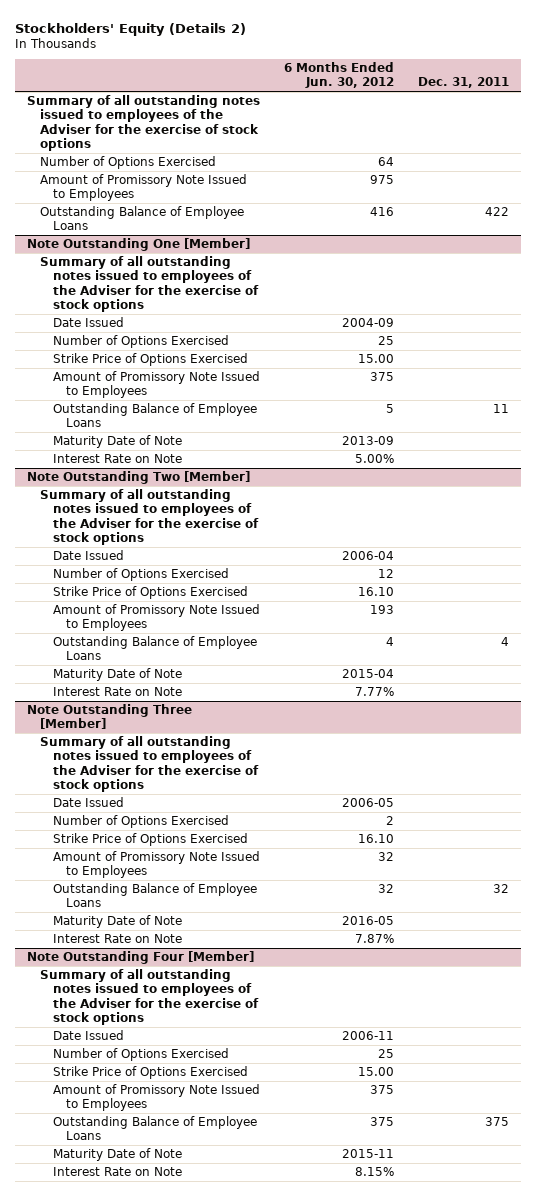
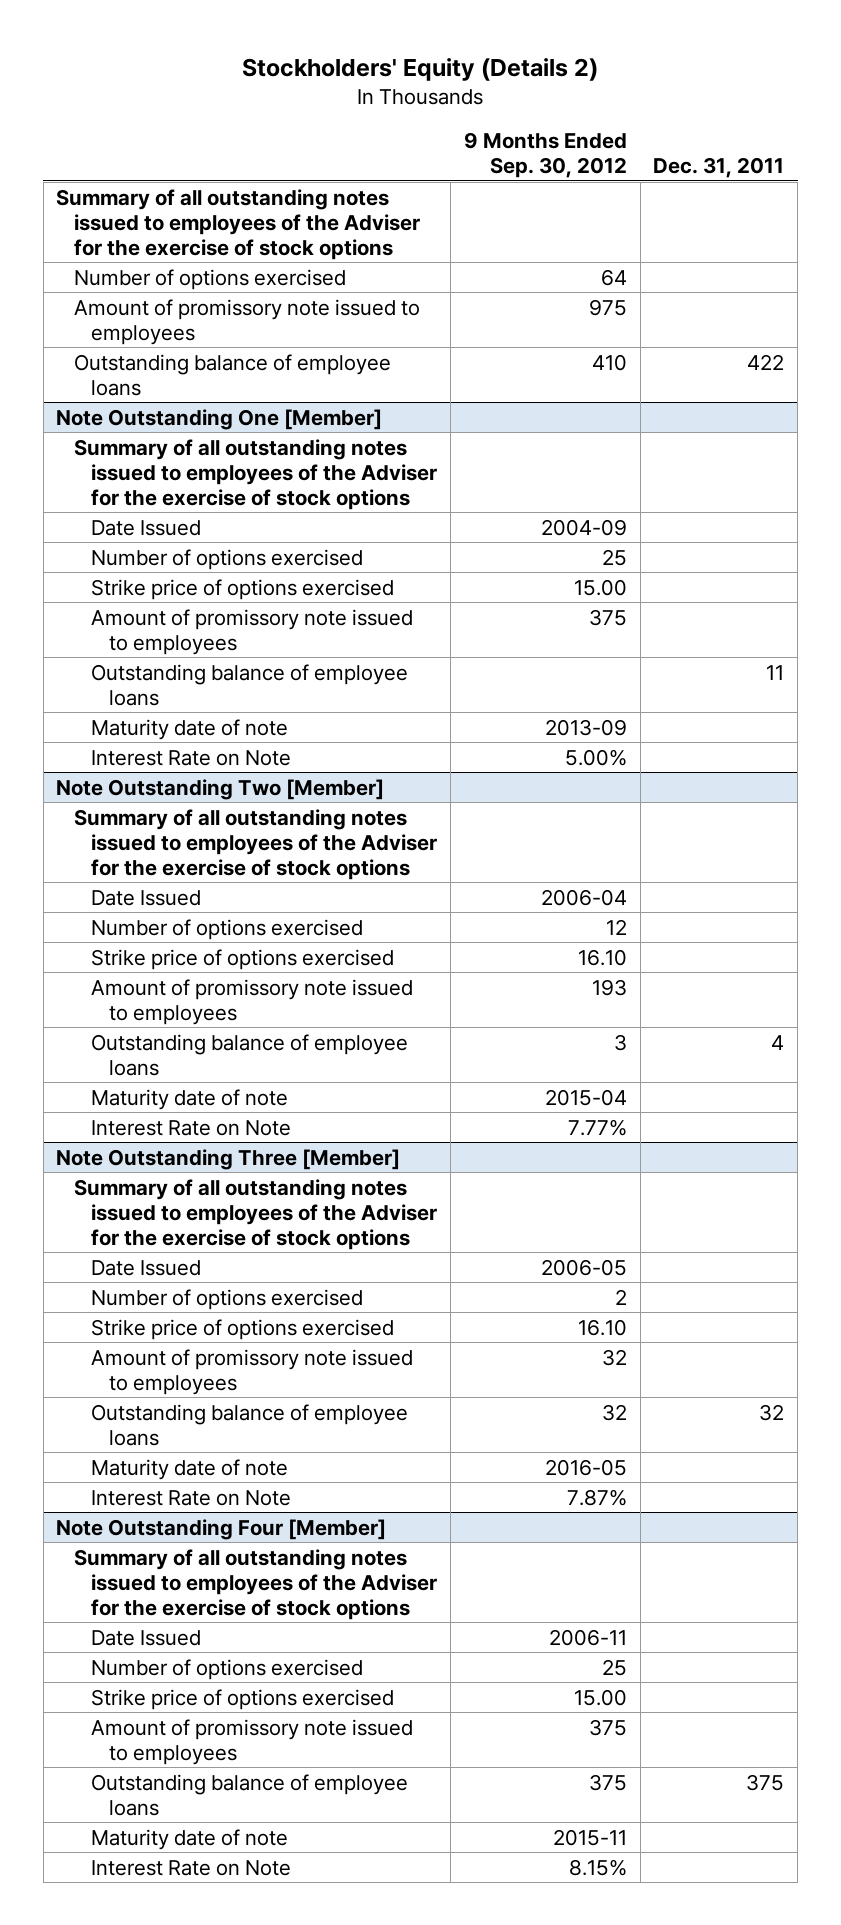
[283,62,394,89] 6 Months Ended Jun. 30, 2012 -> none
none -> [463,131,627,178] 9 Months Ended Sep. 30, 2012
[39,155,216,169] Number of Options Exercised -> [73,268,346,290] Number of options exercised
[39,173,247,202] Amount of Promissory Note Issued to Employees -> [73,298,420,345] Amount of promissory note issued to employees
[39,205,244,231] Outstanding Balance of Employee Loans -> [73,353,391,396] Outstanding balance of employee loans
[52,334,229,348] Number of Options Exercised -> [91,548,364,570] Number of options exercised
[52,352,248,366] Strike Price of Options Exercised -> [91,578,395,600] Strike price of options exercised
[52,370,260,399] Amount of Promissory Note Issued to Employees -> [91,608,414,655] Amount of promissory note issued to employees
[52,402,257,428] Outstanding Balance of Employee Loans -> [91,663,409,706] Outstanding balance of employee loans
[52,434,182,448] Maturity Date of Note -> [91,718,289,740] Maturity date of note
[52,567,229,581] Number of Options Exercised -> [91,918,364,940] Number of options exercised
[52,585,248,599] Strike Price of Options Exercised -> [91,948,395,970] Strike price of options exercised
[52,603,260,632] Amount of Promissory Note Issued to Employees -> [91,978,414,1025] Amount of promissory note issued to employees
[52,635,257,661] Outstanding Balance of Employee Loans -> [91,1033,409,1076] Outstanding balance of employee loans
[52,667,182,681] Maturity Date of Note -> [91,1088,289,1110] Maturity date of note
[52,814,229,828] Number of Options Exercised -> [91,1288,364,1310] Number of options exercised
[52,832,248,846] Strike Price of Options Exercised -> [91,1318,395,1340] Strike price of options exercised
[52,850,260,879] Amount of Promissory Note Issued to Employees -> [91,1348,414,1395] Amount of promissory note issued to employees
[52,882,257,908] Outstanding Balance of Employee Loans -> [91,1403,409,1446] Outstanding balance of employee loans
[52,914,182,928] Maturity Date of Note -> [91,1458,289,1480] Maturity date of note
[52,1047,229,1061] Number of Options Exercised -> [91,1658,364,1680] Number of options exercised
[52,1065,248,1079] Strike Price of Options Exercised -> [91,1688,395,1710] Strike price of options exercised
[52,1083,260,1112] Amount of Promissory Note Issued to Employees -> [91,1718,414,1765] Amount of promissory note issued to employees
[52,1115,257,1141] Outstanding Balance of Employee Loans -> [91,1773,409,1816] Outstanding balance of employee loans
[52,1147,182,1161] Maturity Date of Note -> [91,1828,289,1850] Maturity date of note

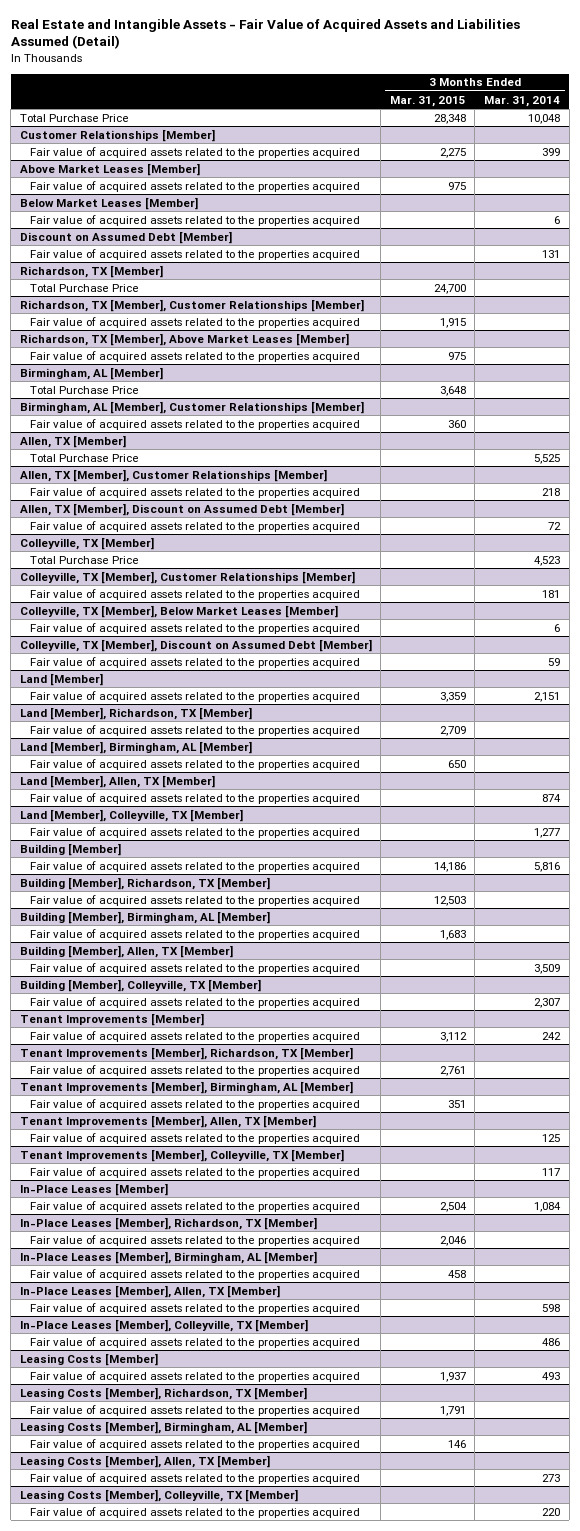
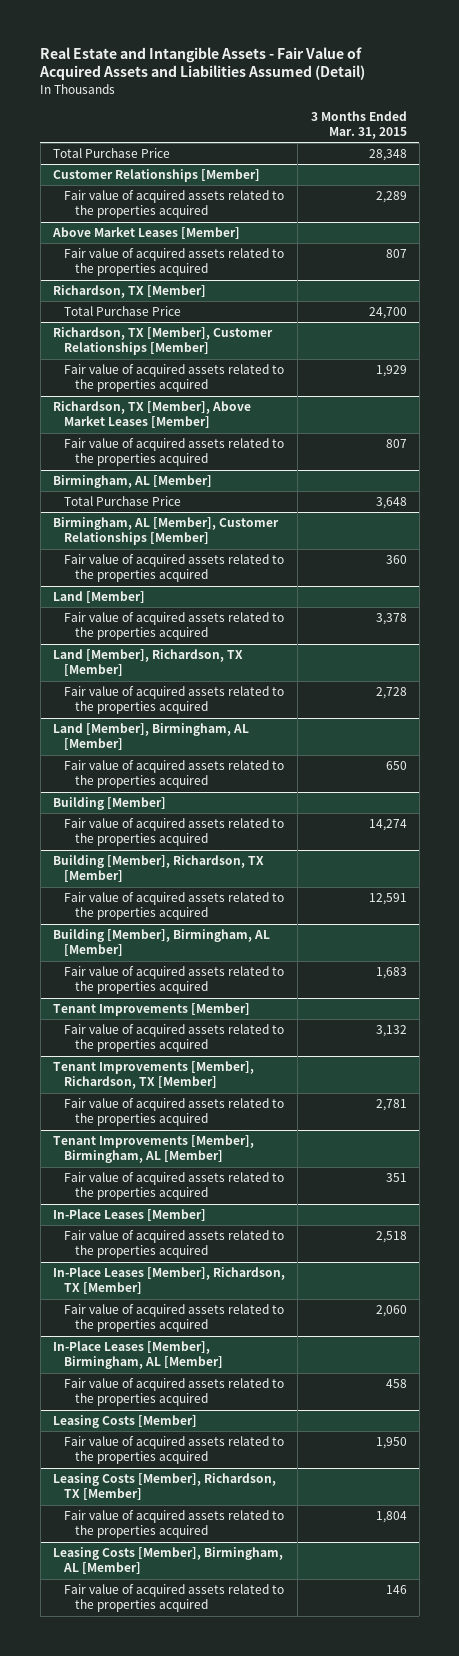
[484,95,561,107] Mar. 31, 2014 -> none
[439,147,466,158] 2,275 -> [375,190,407,203] 2,289
[19,196,198,210] Below Market Leases [Member] -> none
[29,214,360,226] Fair value of acquired assets related to the properties acquired -> none
[19,230,232,244] Discount on Assumed Debt [Member] -> none
[29,248,360,260] Fair value of acquired assets related to the properties acquired -> none
[447,181,466,190] 975 -> [385,248,407,258] 807
[439,317,466,328] 1,915 -> [375,364,407,377] 1,929
[447,351,466,360] 975 -> [385,438,407,448] 807
[19,434,126,448] Allen, TX [Member] -> none
[29,453,139,462] Total Purchase Price -> none
[19,468,327,482] Allen, TX [Member], Customer Relationships [Member] -> none
[29,486,360,498] Fair value of acquired assets related to the properties acquired -> none
[19,502,344,516] Allen, TX [Member], Discount on Assumed Debt [Member] -> none
[29,520,360,532] Fair value of acquired assets related to the properties acquired -> none
[19,536,154,550] Colleyville, TX [Member] -> none
[29,555,139,564] Total Purchase Price -> none
[19,570,355,584] Colleyville, TX [Member], Customer Relationships [Member] -> none
[29,588,360,600] Fair value of acquired assets related to the properties acquired -> none
[19,604,338,618] Colleyville, TX [Member], Below Market Leases [Member] -> none
[29,622,360,634] Fair value of acquired assets related to the properties acquired -> none
[19,638,372,652] Colleyville, TX [Member], Discount on Assumed Debt [Member] -> none
[29,656,360,668] Fair value of acquired assets related to the properties acquired -> none
[439,691,466,702] 3,359 -> [375,612,407,625] 3,378
[439,725,466,736] 2,709 -> [375,686,407,699] 2,728
[19,774,215,788] Land [Member], Allen, TX [Member] -> none
[29,792,360,804] Fair value of acquired assets related to the properties acquired -> none
[19,808,243,822] Land [Member], Colleyville, TX [Member] -> none
[29,826,360,838] Fair value of acquired assets related to the properties acquired -> none
[433,861,466,872] 14,186 -> [368,818,407,831] 14,274
[433,895,466,906] 12,503 -> [368,892,407,905] 12,591
[19,944,233,958] Building [Member], Allen, TX [Member] -> none
[29,962,360,974] Fair value of acquired assets related to the properties acquired -> none
[19,978,261,992] Building [Member], Colleyville, TX [Member] -> none
[29,996,360,1008] Fair value of acquired assets related to the properties acquired -> none
[439,1031,467,1042] 3,112 -> [375,1024,407,1037] 3,132
[439,1065,466,1076] 2,761 -> [375,1098,407,1111] 2,781
[19,1114,316,1128] Tenant Improvements [Member], Allen, TX [Member] -> none
[29,1132,360,1144] Fair value of acquired assets related to the properties acquired -> none
[19,1148,344,1162] Tenant Improvements [Member], Colleyville, TX [Member] -> none
[29,1166,360,1178] Fair value of acquired assets related to the properties acquired -> none
[439,1201,467,1212] 2,504 -> [375,1230,407,1243] 2,518
[439,1235,466,1246] 2,046 -> [375,1304,407,1317] 2,060
[19,1284,280,1298] In-Place Leases [Member], Allen, TX [Member] -> none
[29,1302,360,1314] Fair value of acquired assets related to the properties acquired -> none
[19,1318,308,1332] In-Place Leases [Member], Colleyville, TX [Member] -> none
[29,1336,360,1348] Fair value of acquired assets related to the properties acquired -> none
[439,1371,466,1382] 1,937 -> [375,1436,407,1449] 1,950
[439,1405,466,1416] 1,791 -> [375,1510,407,1523] 1,804
[19,1454,270,1468] Leasing Costs [Member], Allen, TX [Member] -> none
[29,1472,360,1484] Fair value of acquired assets related to the properties acquired -> none
[19,1488,298,1502] Leasing Costs [Member], Colleyville, TX [Member] -> none
[29,1506,360,1518] Fair value of acquired assets related to the properties acquired -> none

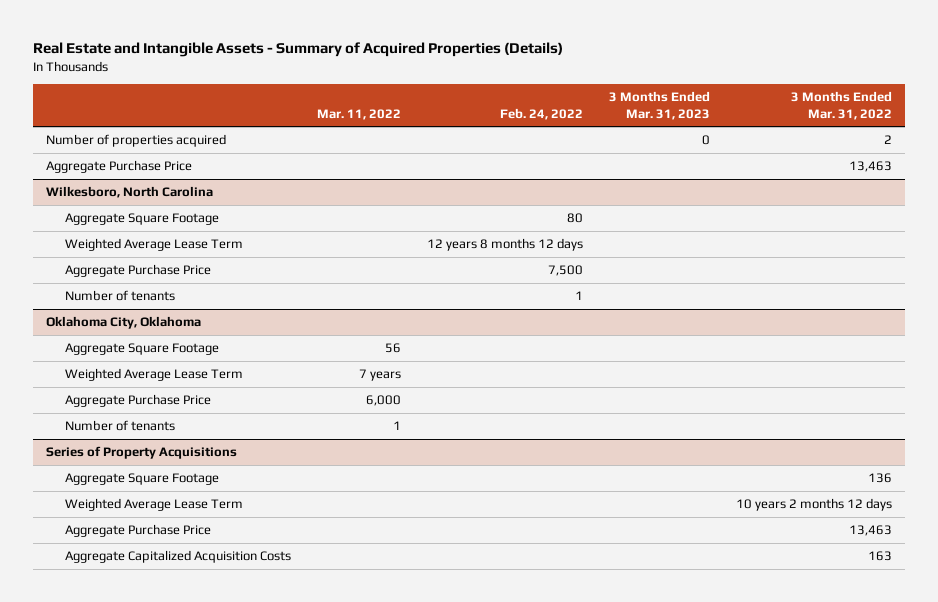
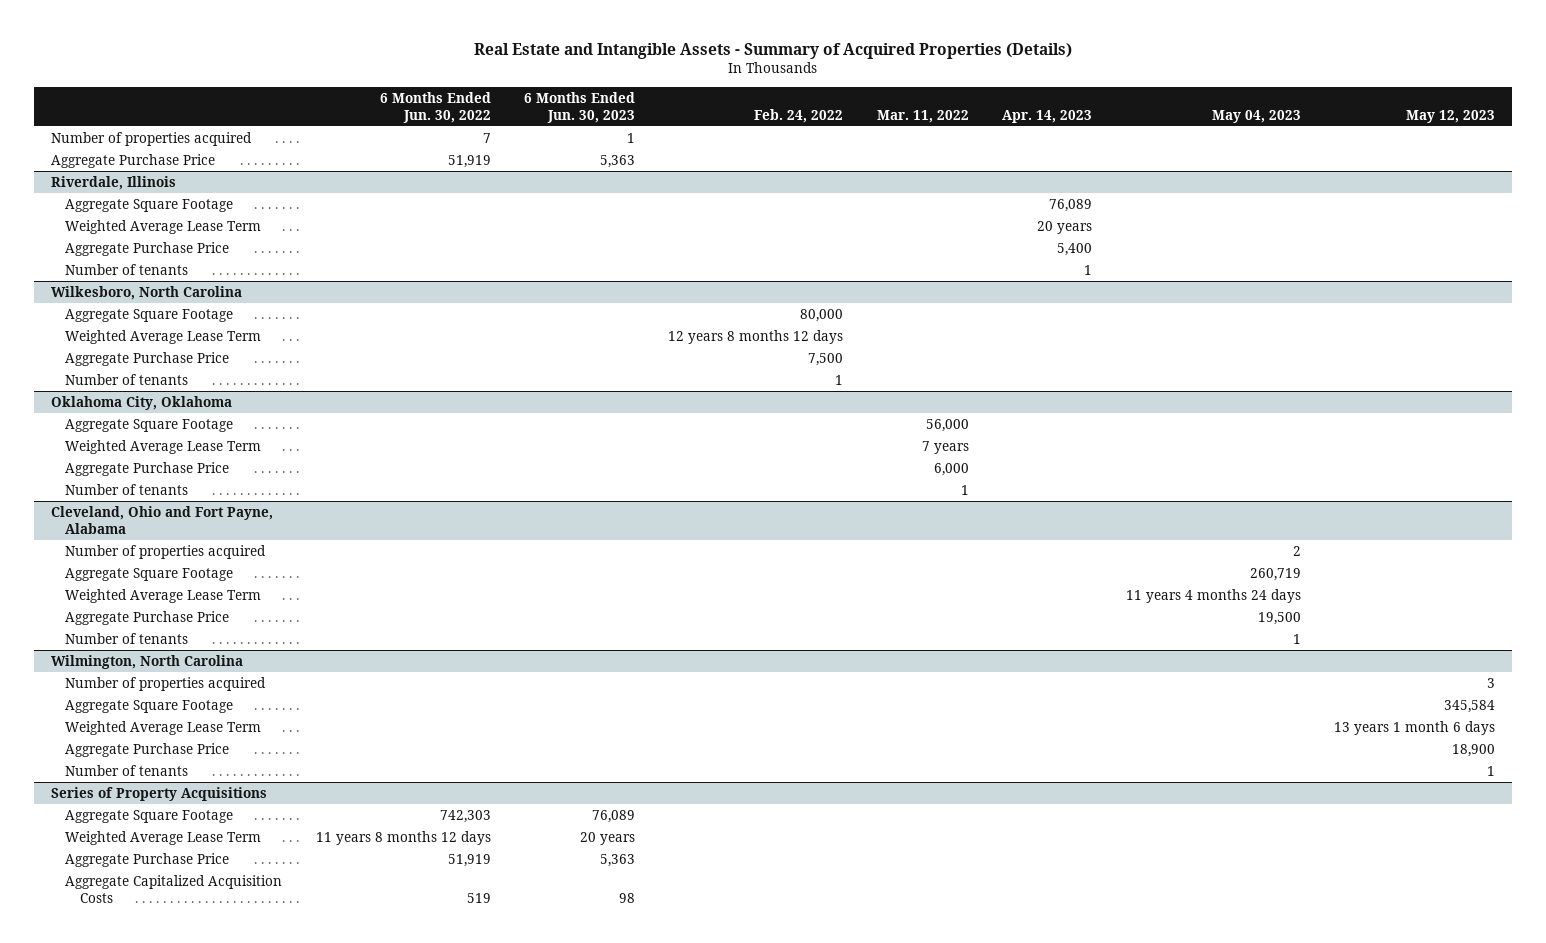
[609,90,711,120] 3 Months Ended Mar. 31, 2023 -> none
[791,90,893,120] 3 Months Ended Mar. 31, 2022 -> none
none -> [379,91,491,123] 6 Months Ended Jun. 30, 2022
none -> [524,91,636,123] 6 Months Ended Jun. 30, 2023
none -> [1002,109,1093,123] Apr. 14, 2023
none -> [1211,109,1301,123] May 04, 2023
none -> [1406,109,1496,123] May 12, 2023
none -> [50,176,176,191] Riverdale, Illinois
none -> [65,199,234,213] Aggregate Square Footage
none -> [65,220,262,235] Weighted Average Lease Term
none -> [65,242,230,257] Aggregate Purchase Price
none -> [65,264,189,276] Number of tenants
[567,213,584,224] 80 -> [800,309,844,323] 80,000
[385,343,402,354] 56 -> [925,419,969,433] 56,000
none -> [50,506,273,534] Cleveland, Ohio and Fort Payne, Alabama
none -> [65,545,267,560] Number of properties acquired
none -> [65,568,234,582] Aggregate Square Footage
none -> [65,589,262,604] Weighted Average Lease Term
none -> [65,611,230,626] Aggregate Purchase Price
none -> [65,633,189,645] Number of tenants
none -> [50,655,243,670] Wilmington, North Carolina
none -> [65,677,267,692] Number of properties acquired
none -> [65,700,234,714] Aggregate Square Footage
none -> [65,721,262,736] Weighted Average Lease Term
none -> [65,743,230,758] Aggregate Purchase Price
none -> [65,765,189,777] Number of tenants

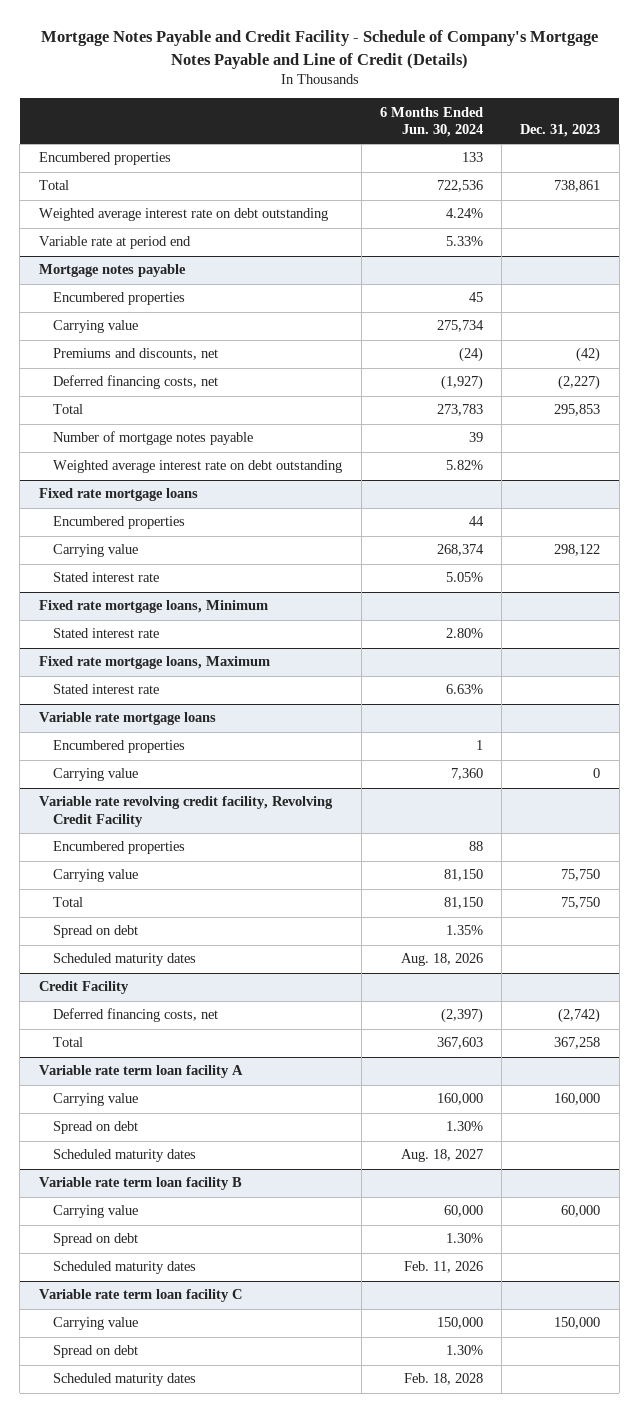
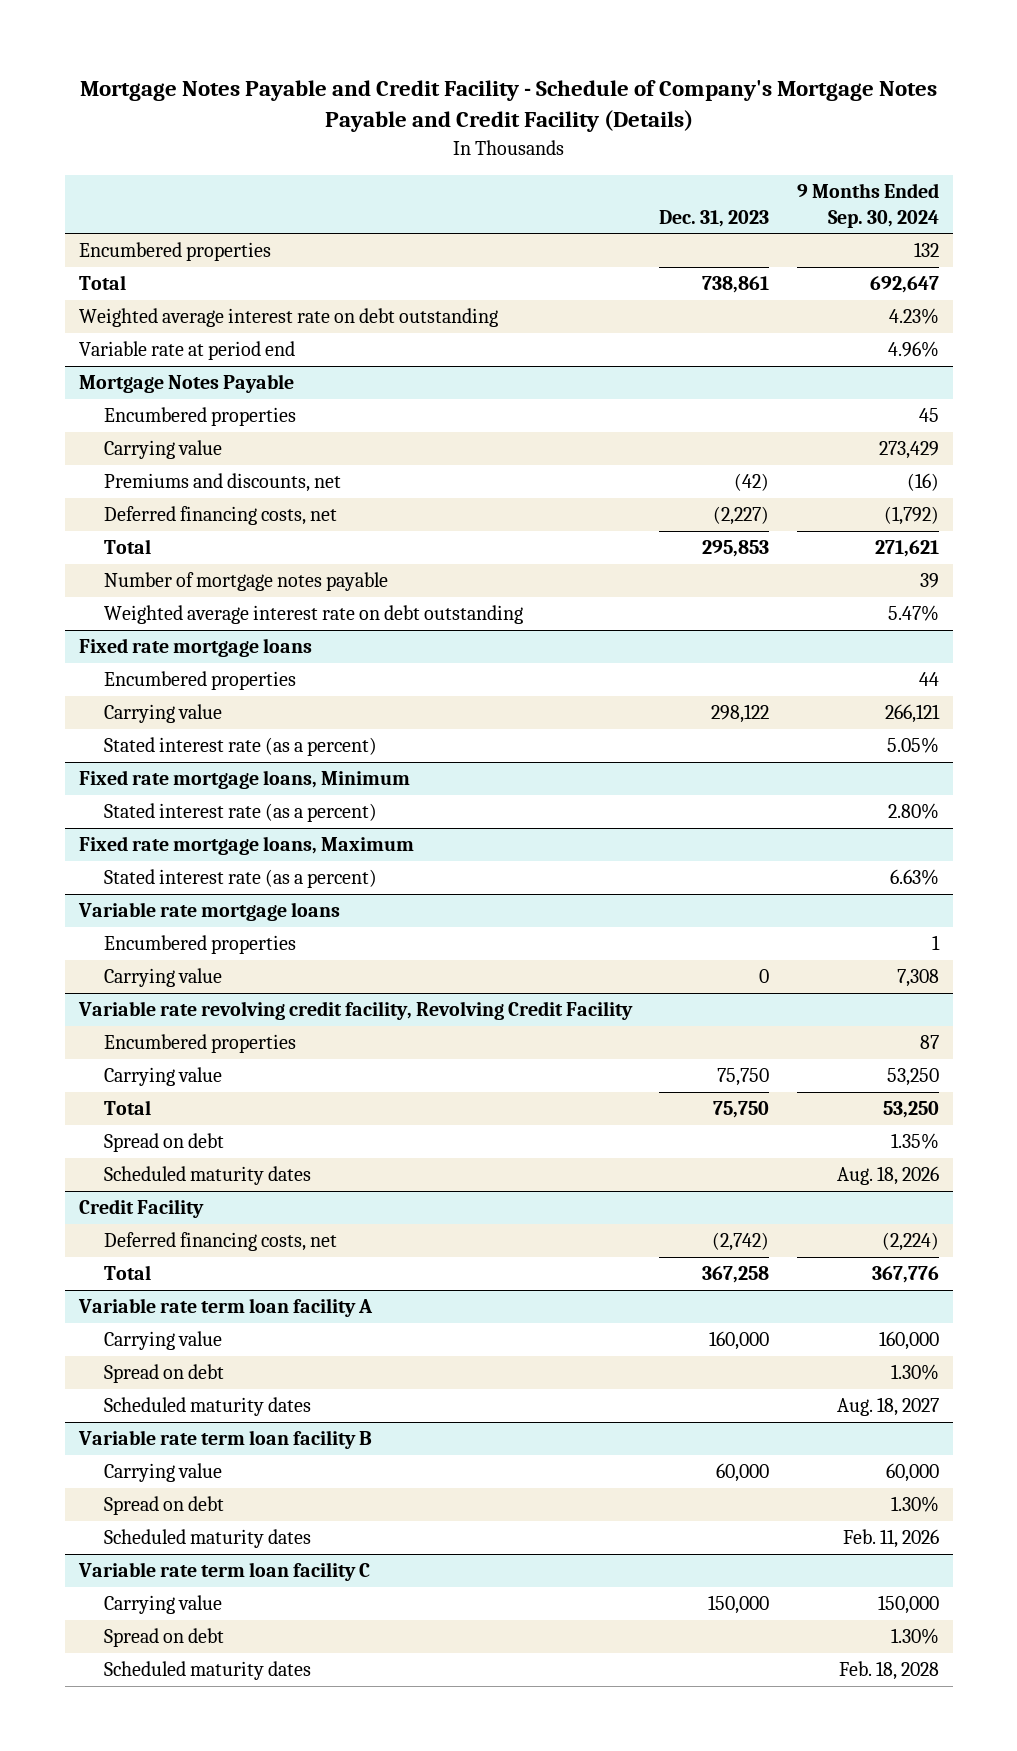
[40,30,598,69] Mortgage Notes Payable and Credit Facility - Schedule of Company's Mortgage Notes Payable and Line of Credit (Details) -> [79,80,937,133] Mortgage Notes Payable and Credit Facility - Schedule of Company's Mortgage Notes Payable and Credit Facility (Details)
[379,106,483,138] 6 Months Ended Jun. 30, 2024 -> none
none -> [796,183,939,228] 9 Months Ended Sep. 30, 2024
[38,264,186,278] Mortgage notes payable -> [78,374,294,394] Mortgage Notes Payable
[53,572,160,583] Stated interest rate -> [104,737,378,757] Stated interest rate (as a percent)
[53,628,160,639] Stated interest rate -> [104,803,378,823] Stated interest rate (as a percent)
[53,684,160,695] Stated interest rate -> [104,869,378,889] Stated interest rate (as a percent)

